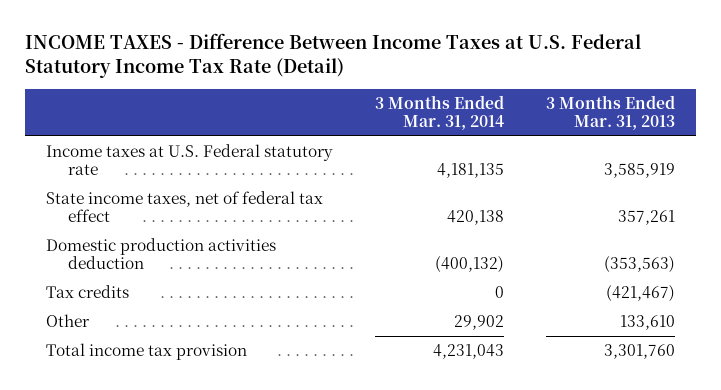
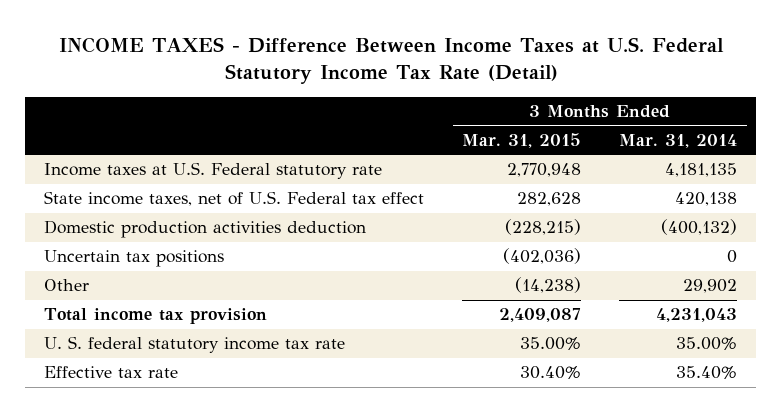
[545,94,675,130] 3 Months Ended Mar. 31, 2013 -> none
none -> [462,132,582,148] Mar. 31, 2015
[46,190,324,223] State income taxes, net of federal tax effect -> [44,191,425,207] State income taxes, net of U.S. Federal tax effect
[46,284,130,298] Tax credits -> none
none -> [44,250,225,268] Uncertain tax positions
none -> [44,336,346,354] U. S. federal statutory income tax rate
none -> [44,366,179,379] Effective tax rate

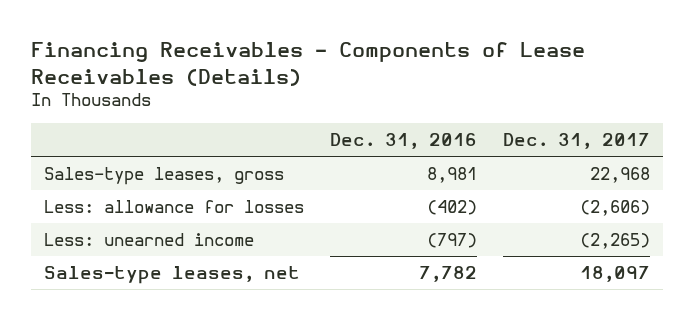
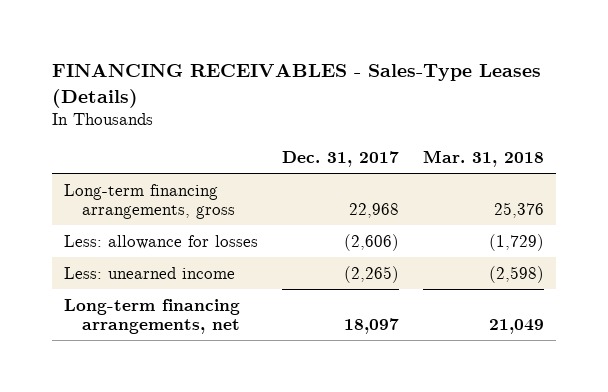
[31,42,586,86] Financing Receivables - Components of Lease Receivables (Details) -> [51,64,541,108] FINANCING RECEIVABLES - Sales-Type Leases (Details)
[330,133,478,150] Dec. 31, 2016 -> none
none -> [423,149,545,167] Mar. 31, 2018
[44,166,285,185] Sales-type leases, gross -> [63,183,235,219] Long-term financing arrangements, gross
[44,265,301,284] Sales-type leases, net -> [63,298,240,334] Long-term financing arrangements, net

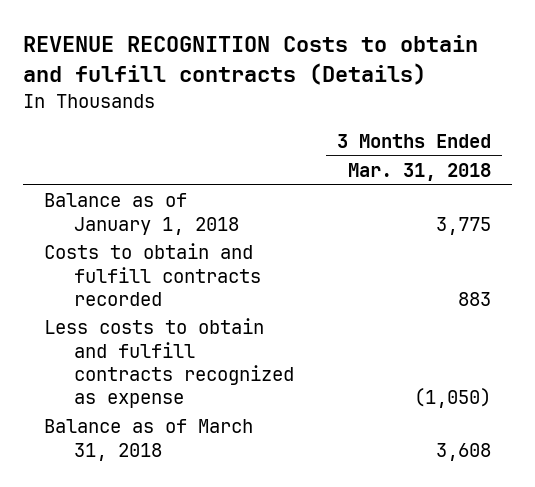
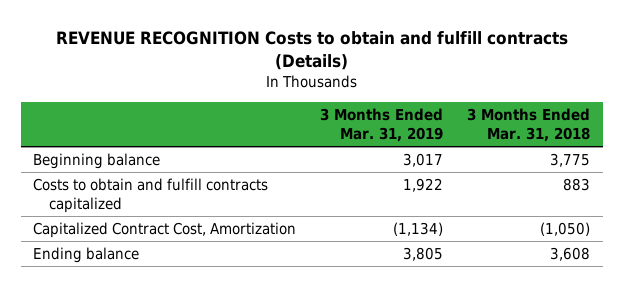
none -> [320,107,444,143] 3 Months Ended Mar. 31, 2019
[44,193,240,235] Balance as of January 1, 2018 -> [33,153,161,170] Beginning balance
[44,243,262,307] Costs to obtain and fulfill contracts recorded -> [33,178,269,214] Costs to obtain and fulfill contracts capitalized
[44,318,295,409] Less costs to obtain and fulfill contracts recognized as expense -> [33,222,297,239] Capitalized Contract Cost, Amortization
[44,419,254,461] Balance as of March 31, 2018 -> [33,247,140,264] Ending balance

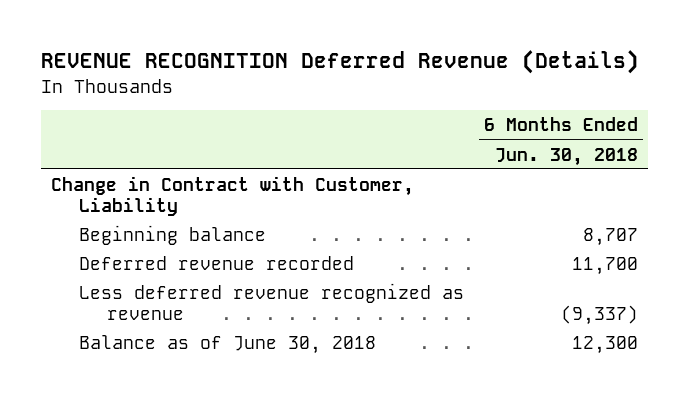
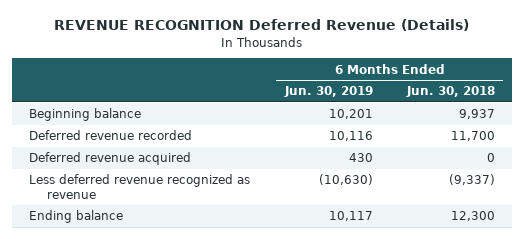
none -> [283,86,373,98] Jun. 30, 2019
[50,175,414,216] Change in Contract with Customer, Liability -> none
[583,227,639,246] 8,707 -> [458,109,495,120] 9,937
none -> [29,152,192,166] Deferred revenue acquired
[78,334,376,354] Balance as of June 30, 2018 -> [29,210,124,224] Ending balance

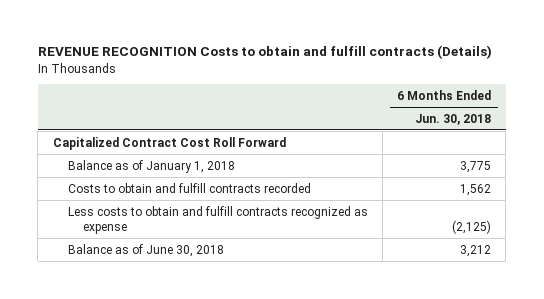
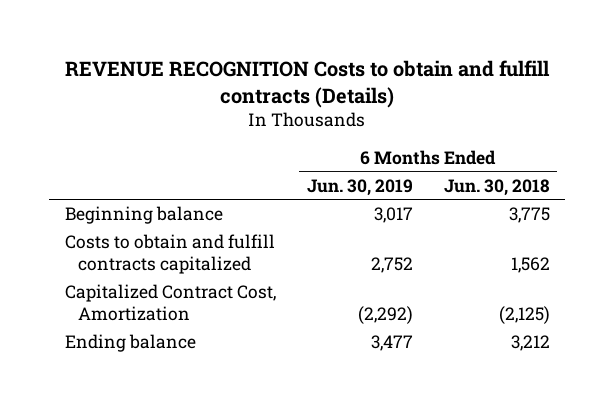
none -> [306,178,413,196] Jun. 30, 2019
[52,136,286,150] Capitalized Contract Cost Roll Forward -> none
[67,159,235,173] Balance as of January 1, 2018 -> [64,206,223,225] Beginning balance
[67,182,311,193] Costs to obtain and fulfill contracts recorded -> [64,234,275,274] Costs to obtain and fulfill contracts capitalized
[67,205,368,235] Less costs to obtain and fulfill contracts recognized as expense -> [64,284,276,321] Capitalized Contract Cost, Amortization
[67,243,224,257] Balance as of June 30, 2018 -> [64,334,196,353] Ending balance

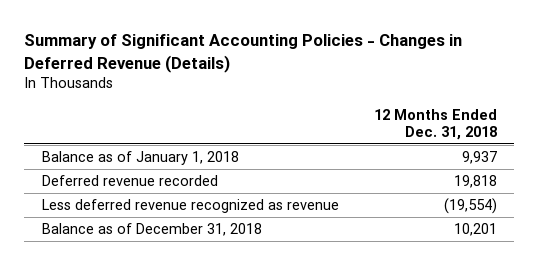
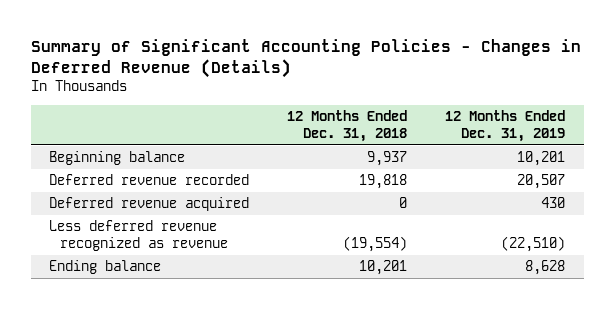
none -> [444,110,565,143] 12 Months Ended Dec. 31, 2019
[41,151,239,166] Balance as of January 1, 2018 -> [49,151,186,166] Beginning balance
none -> [49,197,250,212] Deferred revenue acquired
[41,223,262,237] Balance as of December 31, 2018 -> [49,260,162,275] Ending balance

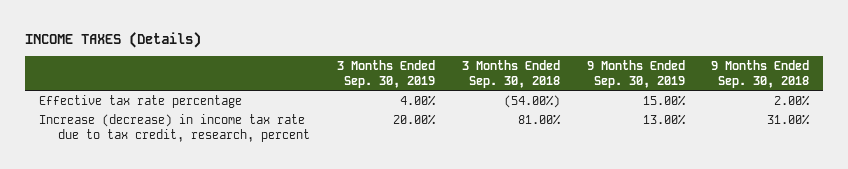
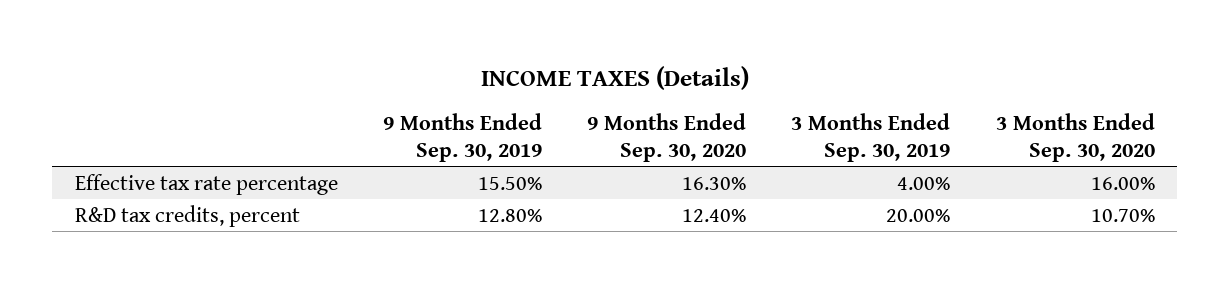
[461,59,560,88] 3 Months Ended Sep. 30, 2018 -> none
[711,59,810,88] 9 Months Ended Sep. 30, 2018 -> none
none -> [587,112,747,162] 9 Months Ended Sep. 30, 2020
none -> [995,112,1155,162] 3 Months Ended Sep. 30, 2020
[642,94,686,106] 15.00% -> [477,176,542,190] 15.50%
[38,113,310,142] Increase (decrease) in income tax rate due to tax credit, research, percent -> [74,204,300,227] R&D tax credits, percent
[642,113,686,125] 13.00% -> [477,208,542,222] 12.80%

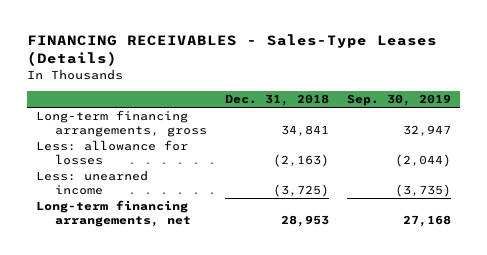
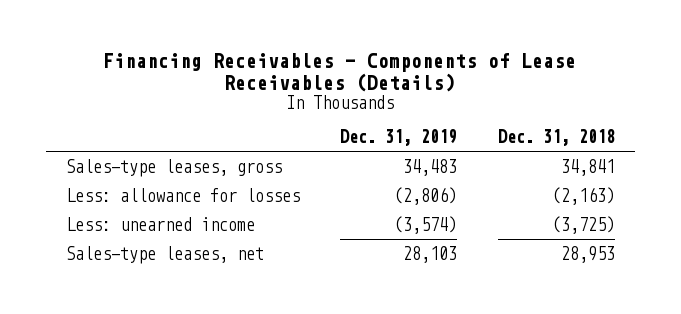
[27,34,438,67] FINANCING RECEIVABLES - Sales-Type Leases (Details) -> [103,52,577,92] Financing Receivables - Components of Lease Receivables (Details)
[347,94,452,107] Sep. 30, 2019 -> none
none -> [340,129,458,147] Dec. 31, 2019
[36,110,207,137] Long-term financing arrangements, gross -> [66,158,283,177] Sales-type leases, gross
[36,200,191,227] Long-term financing arrangements, net -> [66,245,265,264] Sales-type leases, net

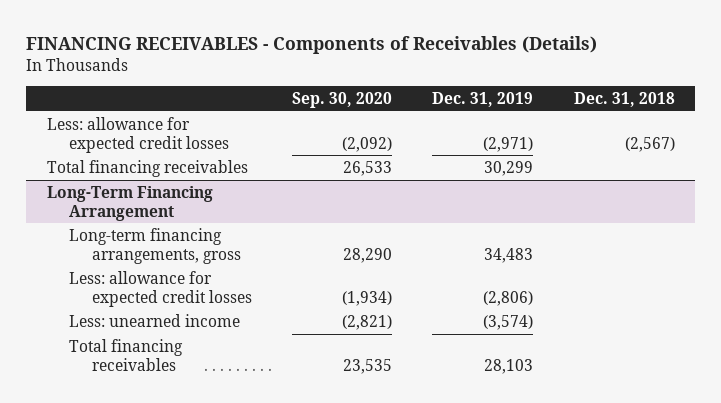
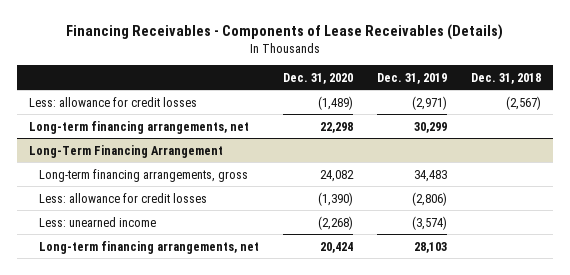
[26,36,598,55] FINANCING RECEIVABLES - Components of Receivables (Details) -> [65,23,503,40] Financing Receivables - Components of Lease Receivables (Details)
[291,91,392,108] Sep. 30, 2020 -> none
none -> [283,72,354,84] Dec. 31, 2020
[46,116,230,153] Less: allowance for expected credit losses -> [28,96,197,107] Less: allowance for credit losses
[46,159,248,177] Total financing receivables -> [28,120,249,134] Long-term financing arrangements, net
[69,270,252,307] Less: allowance for expected credit losses -> [39,192,208,203] Less: allowance for credit losses
[69,338,184,371] Total financing receivables -> [39,240,260,254] Long-term financing arrangements, net

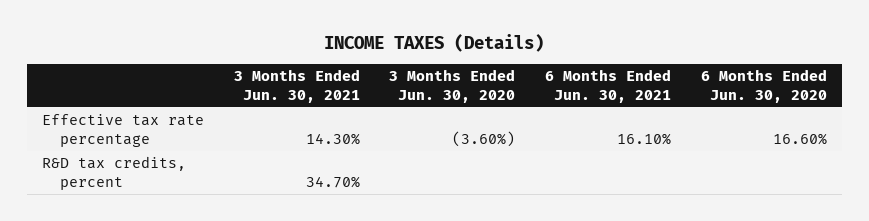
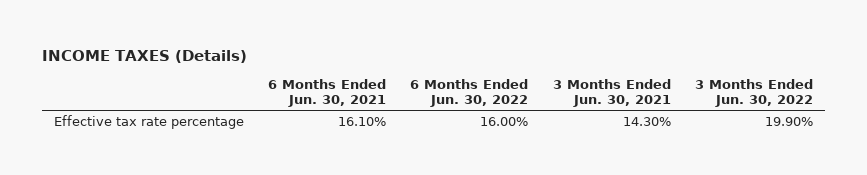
[389,69,516,104] 3 Months Ended Jun. 30, 2020 -> none
[701,69,828,104] 6 Months Ended Jun. 30, 2020 -> none
none -> [410,79,529,107] 6 Months Ended Jun. 30, 2022
none -> [694,79,813,107] 3 Months Ended Jun. 30, 2022
[41,155,186,190] R&D tax credits, percent -> none

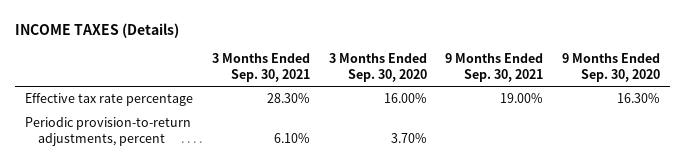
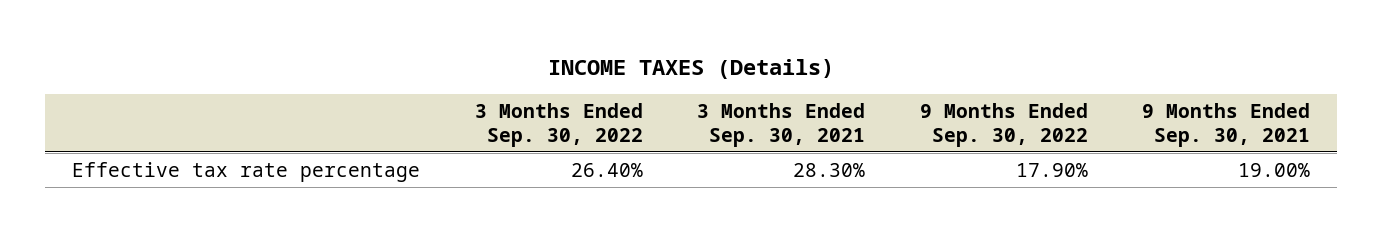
[328,53,427,82] 3 Months Ended Sep. 30, 2020 -> none
[562,53,661,82] 9 Months Ended Sep. 30, 2020 -> none
none -> [474,103,643,147] 3 Months Ended Sep. 30, 2022
none -> [919,103,1088,147] 9 Months Ended Sep. 30, 2022
[24,117,191,147] Periodic provision-to-return adjustments, percent -> none

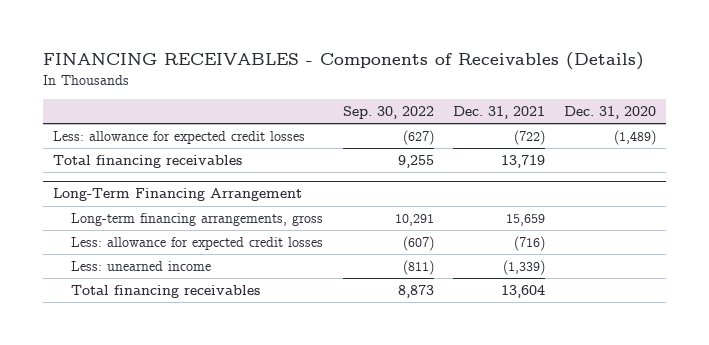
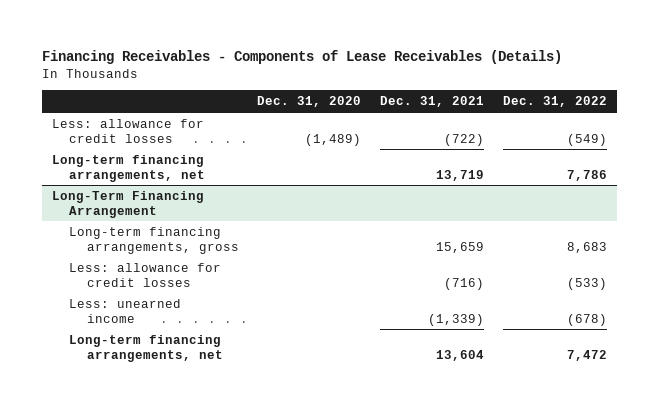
[43,52,645,71] FINANCING RECEIVABLES - Components of Receivables (Details) -> [42,50,563,65] Financing Receivables - Components of Lease Receivables (Details)
[342,105,434,119] Sep. 30, 2022 -> none
none -> [503,96,608,108] Dec. 31, 2022
[53,131,306,145] Less: allowance for expected credit losses -> [51,118,204,143] Less: allowance for credit losses
[53,155,243,169] Total financing receivables -> [51,154,206,182] Long-term financing arrangements, net
[71,237,324,251] Less: allowance for expected credit losses -> [69,262,222,287] Less: allowance for credit losses
[71,285,261,299] Total financing receivables -> [69,334,223,362] Long-term financing arrangements, net

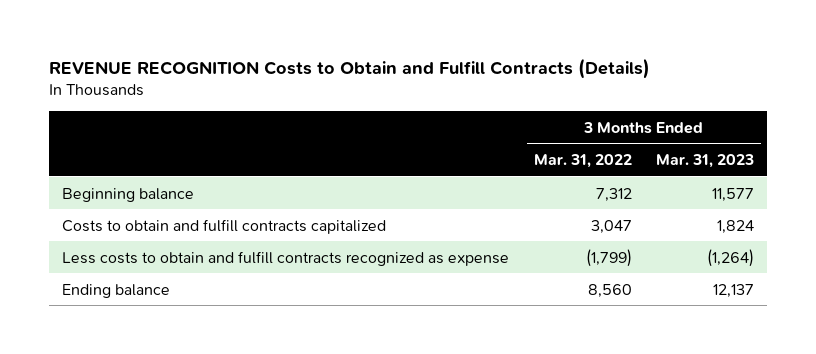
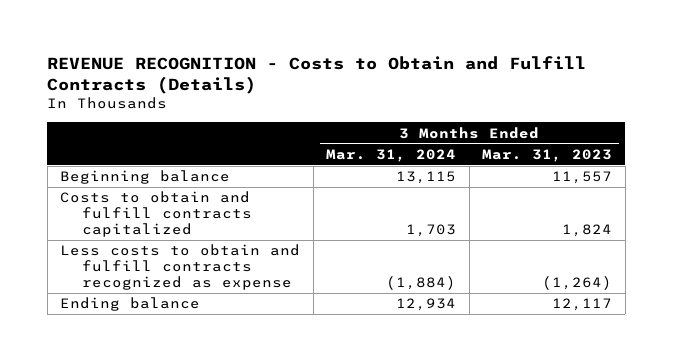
[49,57,651,79] REVENUE RECOGNITION Costs to Obtain and Fulfill Contracts (Details) -> [47,55,587,94] REVENUE RECOGNITION - Costs to Obtain and Fulfill Contracts (Details)
[533,154,632,169] Mar. 31, 2022 -> none
none -> [326,148,457,162] Mar. 31, 2024
[712,187,755,202] 11,577 -> [552,171,613,185] 11,557
[713,283,755,298] 12,137 -> [552,298,613,312] 12,117

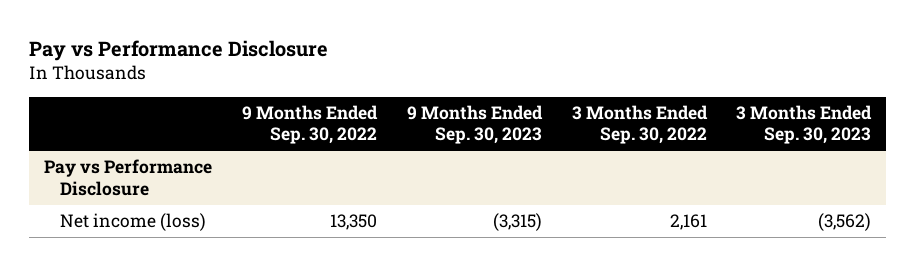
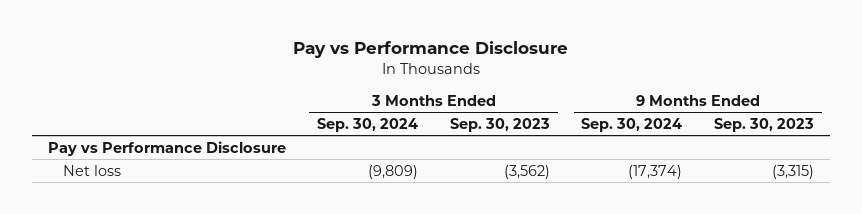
[241,105,378,145] 9 Months Ended Sep. 30, 2022 -> none
[571,105,708,145] 3 Months Ended Sep. 30, 2022 -> none
none -> [317,117,419,132] Sep. 30, 2024
none -> [581,117,683,132] Sep. 30, 2024
[60,213,207,232] Net income (loss) -> [63,164,122,176] Net loss

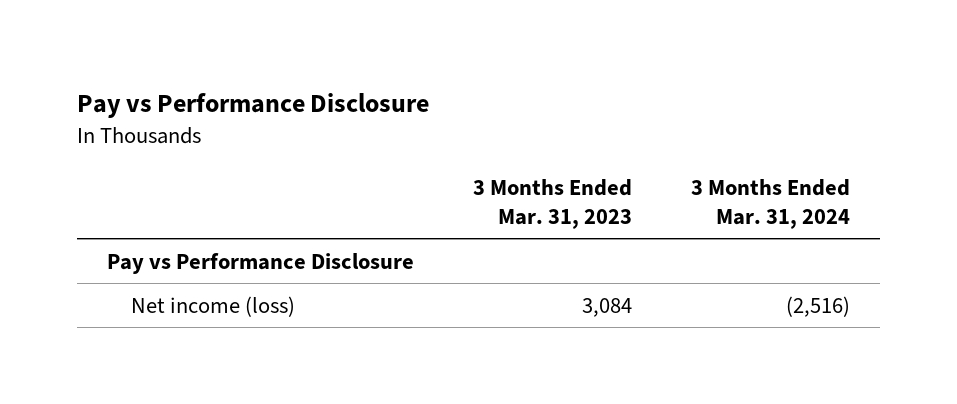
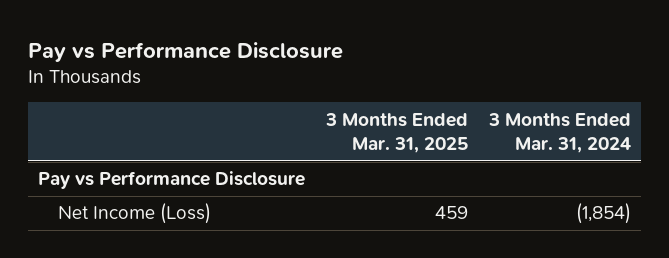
[472,178,632,229] 3 Months Ended Mar. 31, 2023 -> none
none -> [325,112,469,154] 3 Months Ended Mar. 31, 2025
[131,295,296,317] Net income (loss) -> [57,203,211,225] Net Income (Loss)
[786,295,851,317] (2,516) -> [575,203,631,225] (1,854)

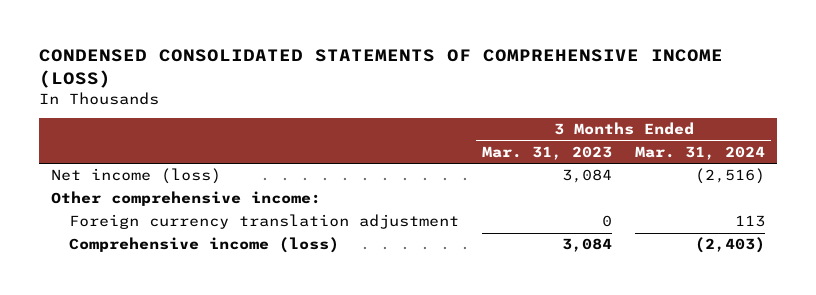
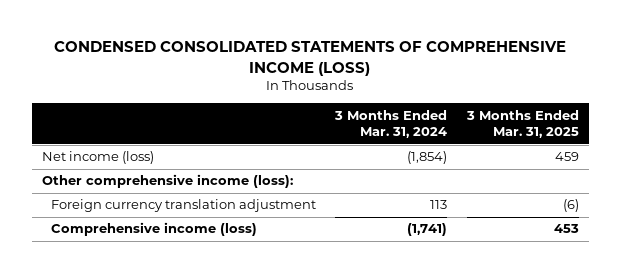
[481,146,612,161] Mar. 31, 2023 -> none
none -> [465,109,579,139] 3 Months Ended Mar. 31, 2025
[695,168,766,185] (2,516) -> [407,151,448,165] (1,854)
[50,191,321,207] Other comprehensive income: -> [41,174,293,189] Other comprehensive income (loss):
[695,237,766,254] (2,403) -> [407,223,448,237] (1,741)

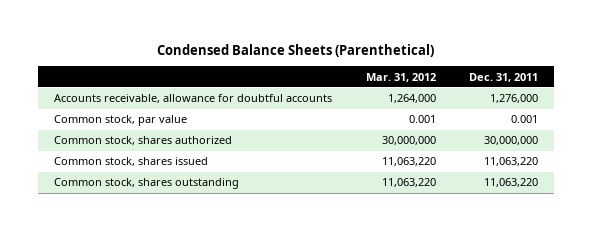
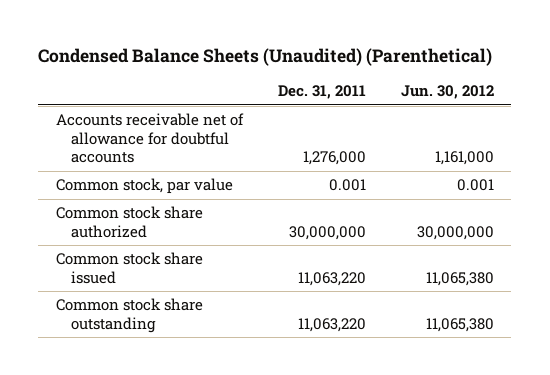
[157,44,435,58] Condensed Balance Sheets (Parenthetical) -> [38,47,493,66] Condensed Balance Sheets (Unaudited) (Parenthetical)
[365,72,436,82] Mar. 31, 2012 -> none
none -> [400,85,494,100] Jun. 30, 2012
[54,94,333,104] Accounts receivable, allowance for doubtful accounts -> [55,113,244,164] Accounts receivable net of allowance for doubtful accounts
[54,136,233,146] Common stock, shares authorized -> [55,206,203,238] Common stock share authorized
[54,157,209,167] Common stock, shares issued -> [55,252,203,284] Common stock share issued
[54,178,240,190] Common stock, shares outstanding -> [55,298,203,333] Common stock share outstanding

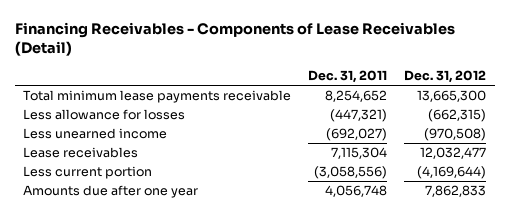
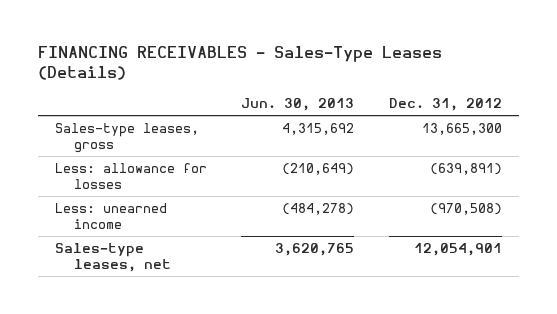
[14,22,455,57] Financing Receivables - Components of Lease Receivables (Detail) -> [37,45,442,80] FINANCING RECEIVABLES - Sales-Type Leases (Details)
[308,70,388,84] Dec. 31, 2011 -> none
none -> [241,97,355,111] Jun. 30, 2013
[23,147,139,159] Lease receivables -> none
[23,166,153,180] Less current portion -> none
[23,185,199,199] Amounts due after one year -> none
[23,90,292,104] Total minimum lease payments receivable -> [55,123,200,153] Sales-type leases, gross
[23,109,186,121] Less allowance for losses -> [55,163,208,189] Less: allowance for losses
[428,109,487,123] (662,315) -> [429,163,502,176] (639,891)
[23,128,168,140] Less unearned income -> [55,203,168,229] Less: unearned income
none -> [55,243,171,272] Sales-type leases, net

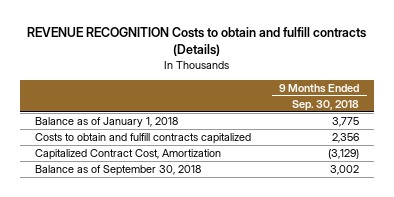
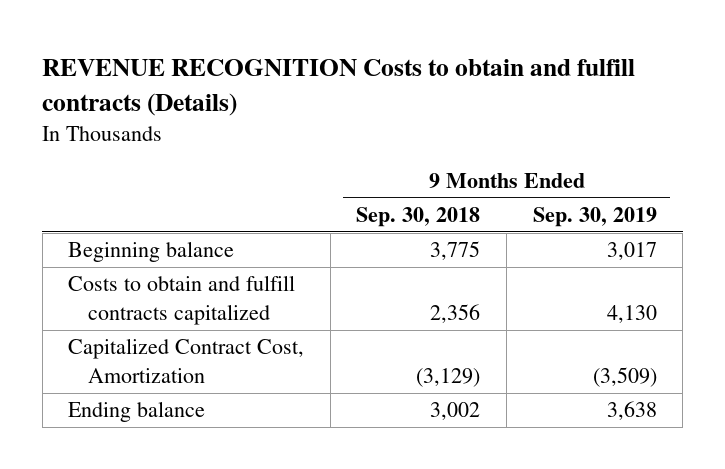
none -> [532,206,657,227] Sep. 30, 2019
[34,116,178,127] Balance as of January 1, 2018 -> [68,241,235,263] Beginning balance
[34,164,201,176] Balance as of September 30, 2018 -> [68,401,206,423] Ending balance

